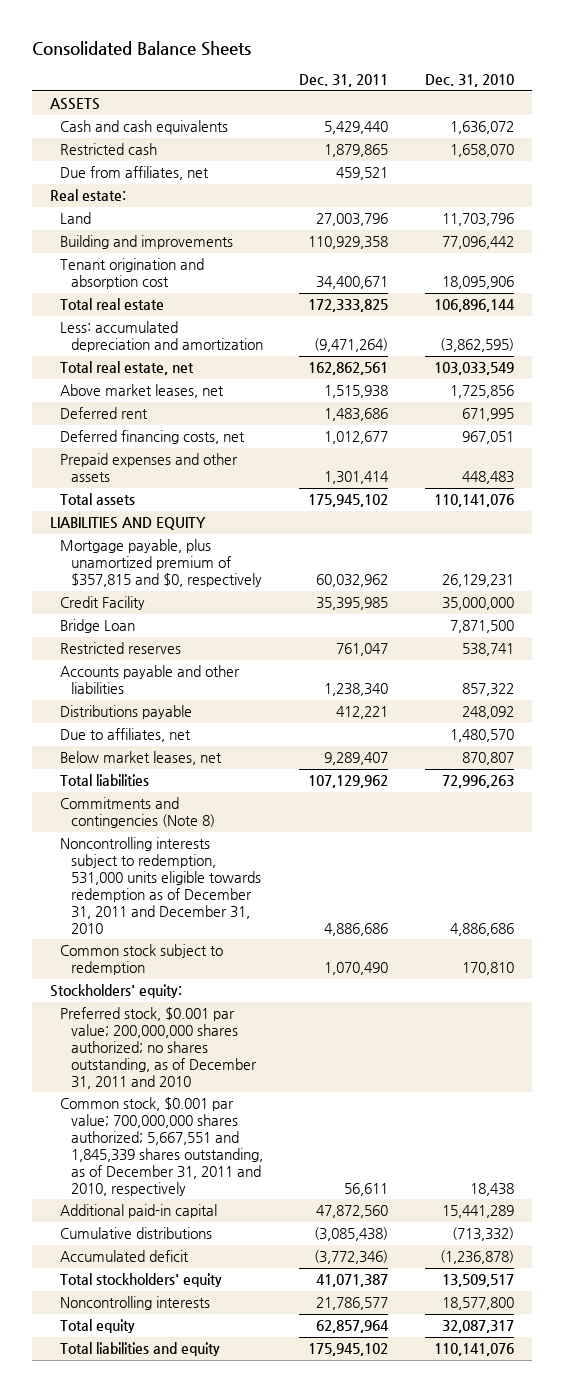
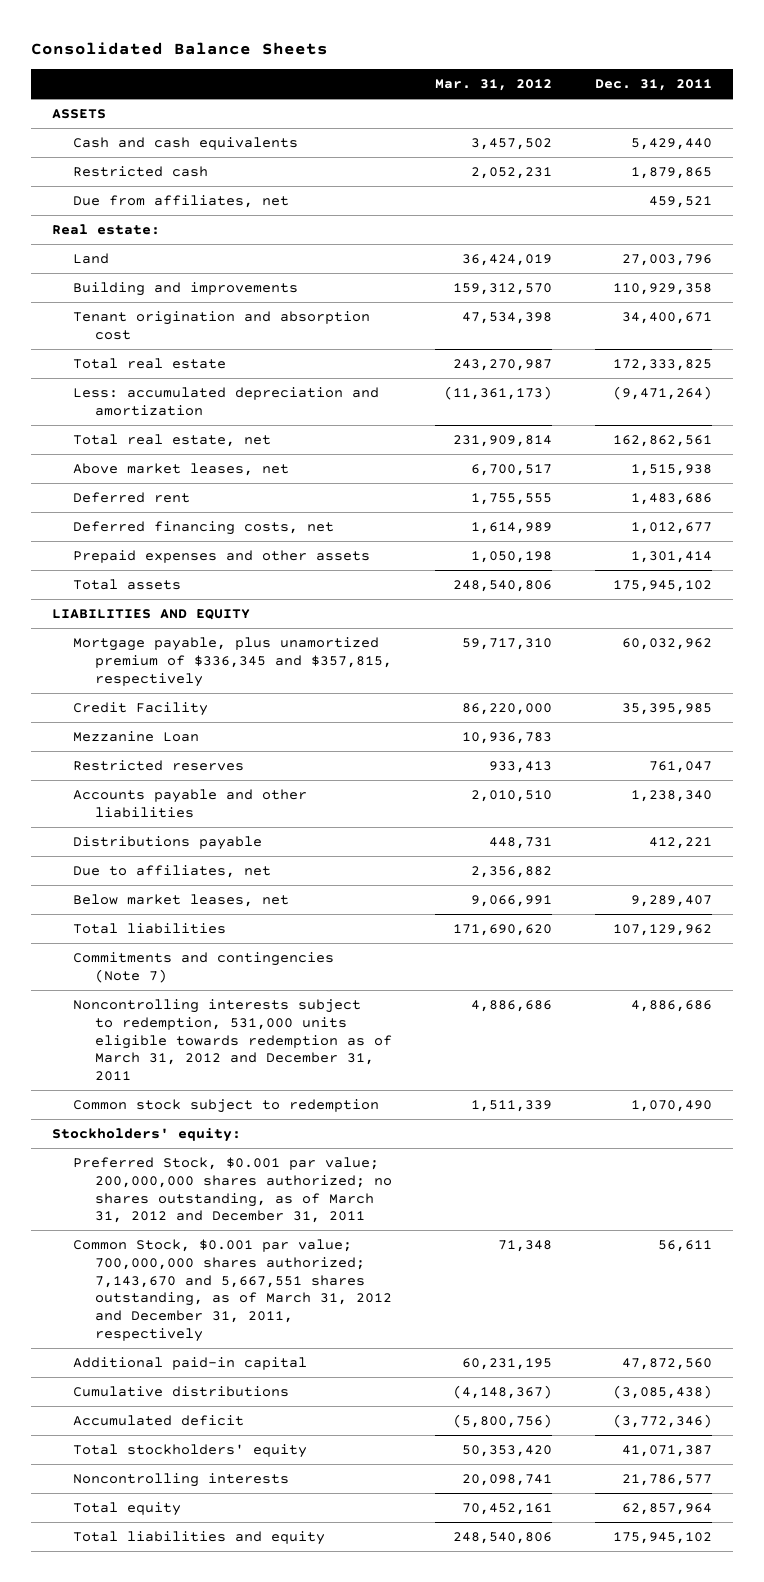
[424,74,514,88] Dec. 31, 2010 -> none
none -> [434,79,552,92] Mar. 31, 2012
[60,539,263,588] Mortgage payable, plus unamortized premium of $357,815 and $0, respectively -> [73,636,392,687] Mortgage payable, plus unamortized premium of $336,345 and $357,815, respectively
[60,619,136,634] Bridge Loan -> [73,730,200,742] Mezzanine Loan
[60,797,216,829] Commitments and contingencies (Note 8) -> [73,951,335,983] Commitments and contingencies (Note 7)
[60,837,262,934] Noncontrolling interests subject to redemption, 531,000 units eligible towards redemption as of December 31, 2011 and December 31, 2010 -> [73,998,392,1082] Noncontrolling interests subject to redemption, 531,000 units eligible towards redemption as of March 31, 2012 and December 31, 2011
[60,1007,258,1089] Preferred stock, $0.001 par value; 200,000,000 shares authorized; no shares outstanding, as of December 31, 2011 and 2010 -> [73,1156,392,1224] Preferred Stock, $0.001 par value; 200,000,000 shares authorized; no shares outstanding, as of March 31, 2012 and December 31, 2011
[60,1097,264,1196] Common stock, $0.001 par value; 700,000,000 shares authorized; 5,667,551 and 1,845,339 shares outstanding, as of December 31, 2011 and 2010, respectively -> [73,1238,392,1342] Common Stock, $0.001 par value; 700,000,000 shares authorized; 7,143,670 and 5,667,551 shares outstanding, as of March 31, 2012 and December 31, 2011, respectively

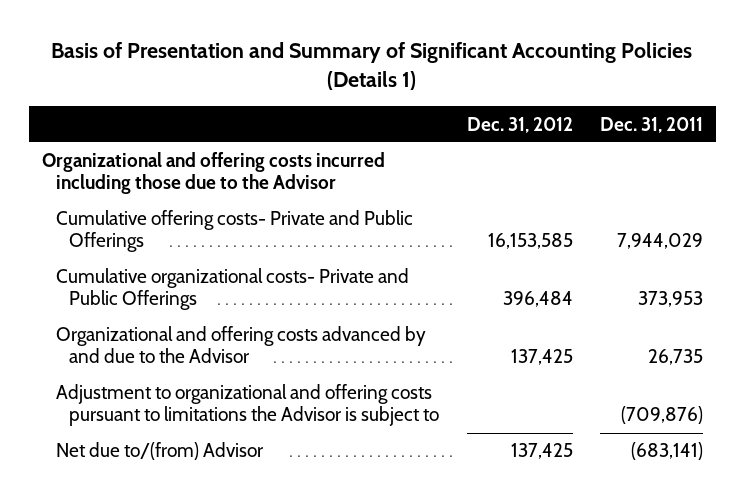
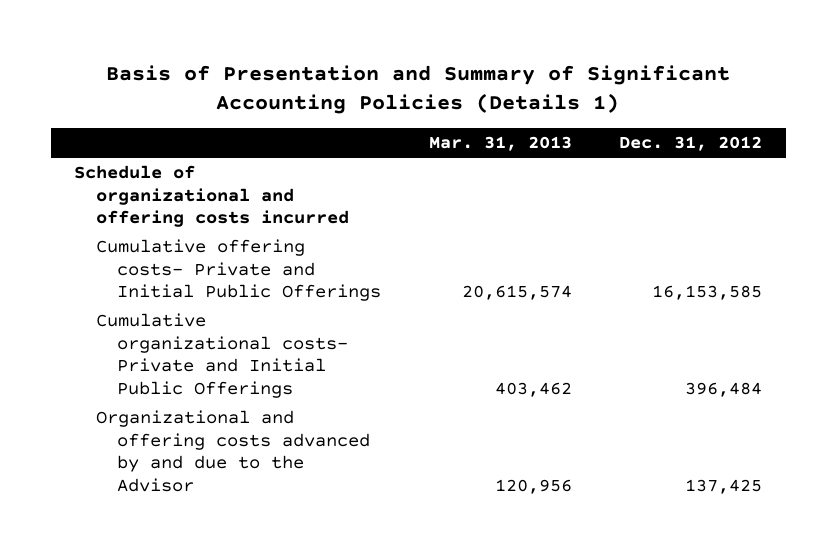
[599,116,703,133] Dec. 31, 2011 -> none
none -> [428,136,572,152] Mar. 31, 2013
[42,152,386,195] Organizational and offering costs incurred including those due to the Advisor -> [74,165,349,228] Schedule of organizational and offering costs incurred
[55,210,413,253] Cumulative offering costs- Private and Public Offerings -> [95,239,381,302] Cumulative offering costs- Private and Initial Public Offerings
[55,268,409,311] Cumulative organizational costs- Private and Public Offerings -> [95,313,348,398] Cumulative organizational costs- Private and Initial Public Offerings
[55,384,440,427] Adjustment to organizational and offering costs pursuant to limitations the Advisor is subject to -> none
[55,442,264,461] Net due to/(from) Advisor -> none

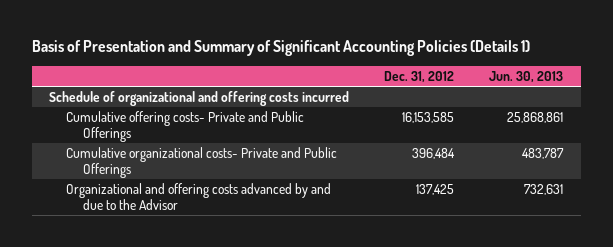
[428,136,572,152] Mar. 31, 2013 -> none
none -> [489,70,564,83] Jun. 30, 2013
[95,239,381,302] Cumulative offering costs- Private and Initial Public Offerings -> [66,111,305,142] Cumulative offering costs- Private and Public Offerings
[95,313,348,398] Cumulative organizational costs- Private and Initial Public Offerings -> [66,147,338,178] Cumulative organizational costs- Private and Public Offerings

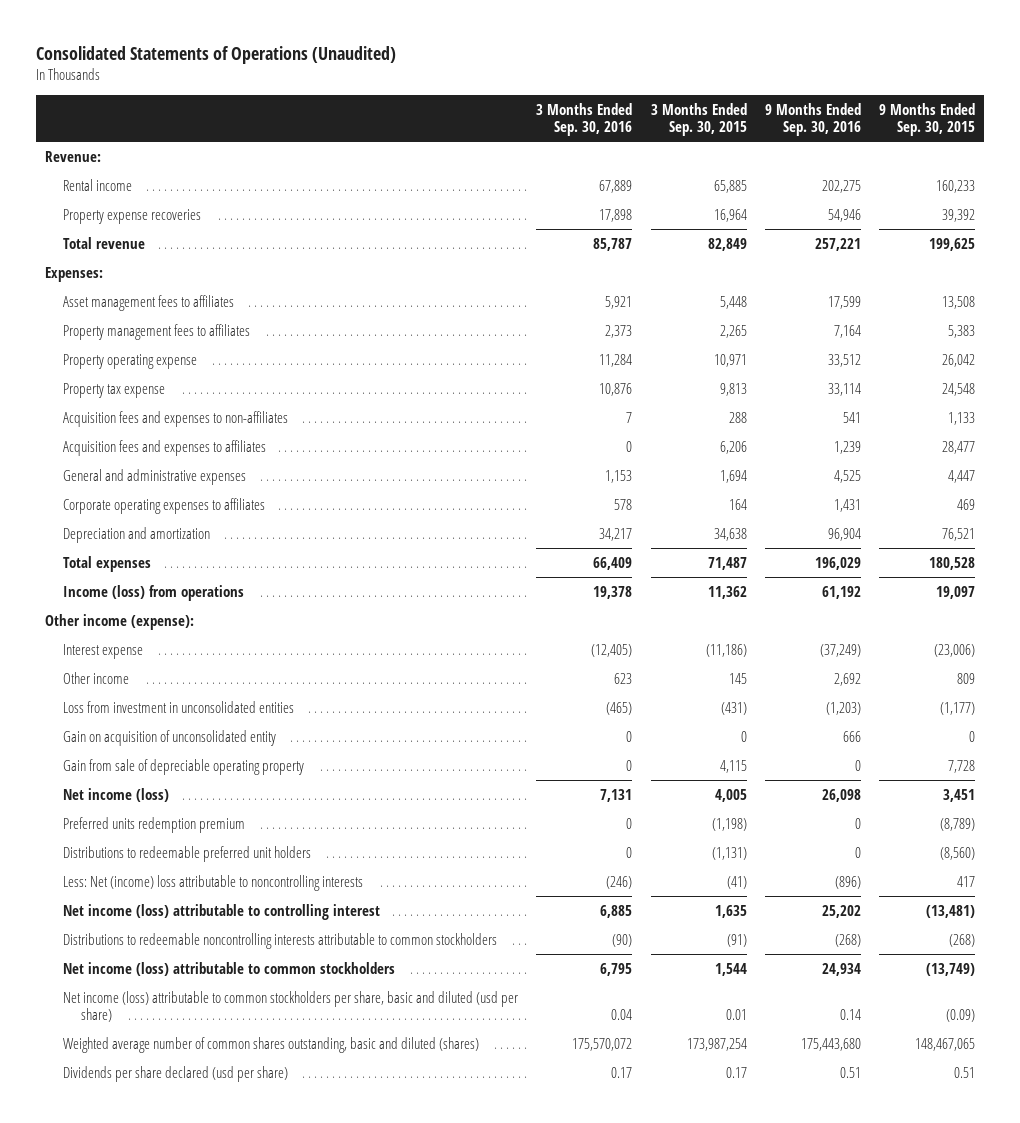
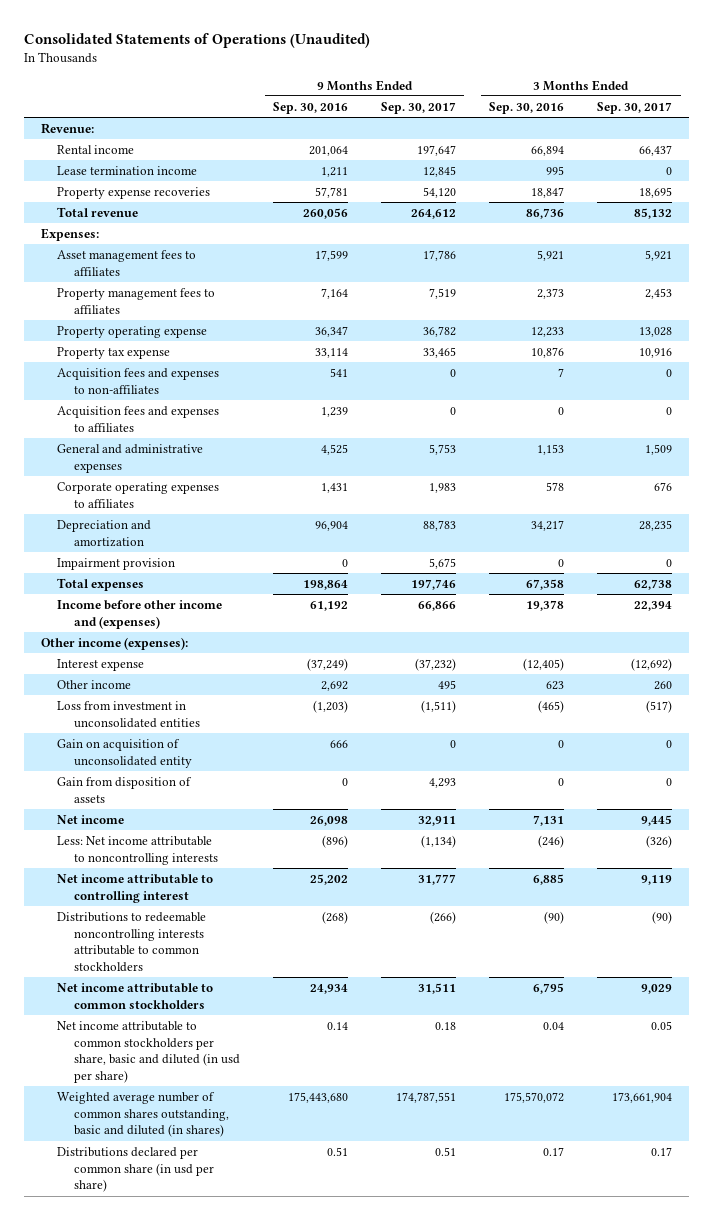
[650,102,747,137] 3 Months Ended Sep. 30, 2015 -> none
[878,102,975,137] 9 Months Ended Sep. 30, 2015 -> none
none -> [381,101,457,114] Sep. 30, 2017
none -> [597,101,673,114] Sep. 30, 2017
[599,179,633,193] 67,889 -> [531,145,565,156] 66,894
[821,179,861,193] 202,275 -> [308,145,348,156] 201,064
none -> [57,165,198,175] Lease termination income
[599,208,633,222] 17,898 -> [531,186,565,198] 18,847
[827,208,861,222] 54,946 -> [314,186,348,198] 57,781
[593,237,633,251] 85,787 -> [526,207,565,219] 86,736
[814,237,861,251] 257,221 -> [302,207,348,219] 260,056
[599,353,633,367] 11,284 -> [531,326,565,337] 12,233
[827,353,861,367] 33,512 -> [314,325,348,337] 36,347
none -> [57,557,176,570] Impairment provision
[593,556,633,570] 66,409 -> [526,578,565,590] 67,358
[814,556,861,570] 196,029 -> [302,579,348,590] 198,864
[63,584,245,601] Income (loss) from operations -> [57,599,223,629] Income before other income and (expenses)
[45,613,195,630] Other income (expense): -> [40,636,188,650] Other income (expenses):
[63,758,305,775] Gain from sale of depreciable operating property -> none
[63,816,246,833] Preferred units redemption premium -> none
[63,845,312,862] Distributions to redeemable preferred unit holders -> none
none -> [57,776,193,803] Gain from disposition of assets
[63,787,170,802] Net income (loss) -> [57,814,125,824] Net income
[63,874,364,891] Less: Net (income) loss attributable to noncontrolling interests -> [57,835,218,865] Less: Net income attributable to noncontrolling interests
[63,903,381,920] Net income (loss) attributable to controlling interest -> [57,873,214,903] Net income attributable to controlling interest
[63,961,396,976] Net income (loss) attributable to common stockholders -> [57,982,214,1009] Net income attributable to common stockholders
[63,990,519,1023] Net income (loss) attributable to common stockholders per share, basic and diluted (usd per share) -> [57,1020,240,1084] Net income attributable to common stockholders per share, basic and diluted (in usd per share)
[63,1036,480,1053] Weighted average number of common shares outstanding, basic and diluted (shares) -> [57,1091,229,1138] Weighted average number of common shares outstanding, basic and diluted (in shares)
[63,1065,289,1082] Dividends per share declared (usd per share) -> [57,1146,214,1193] Distributions declared per common share (in usd per share)

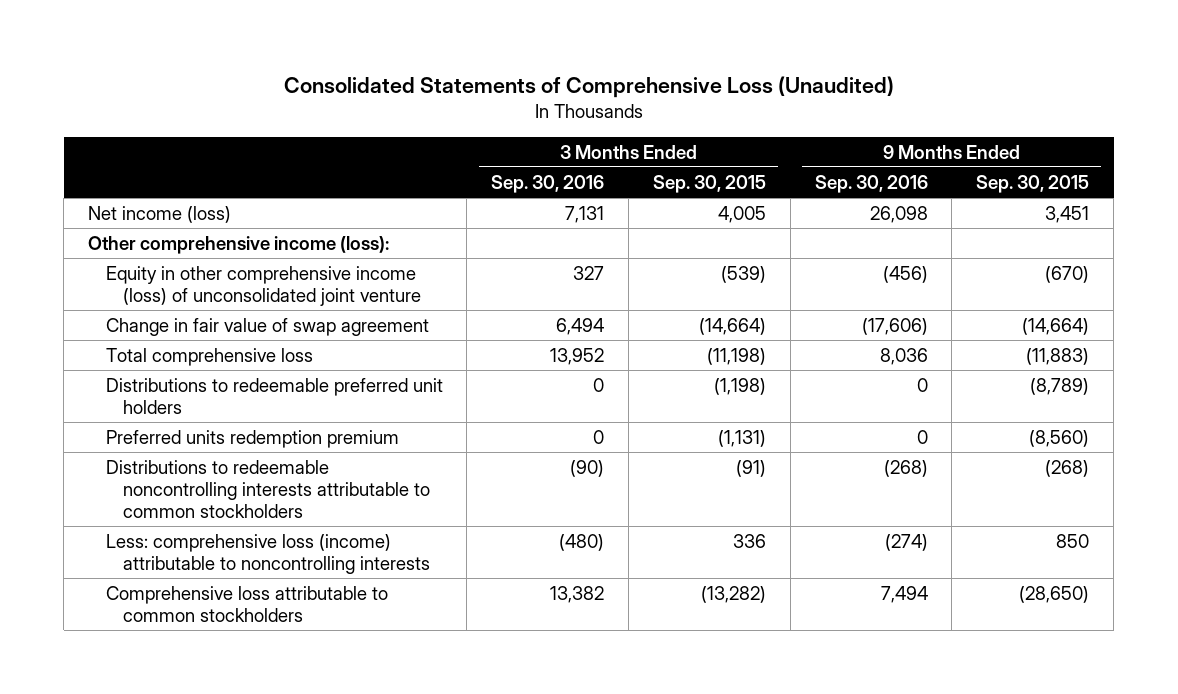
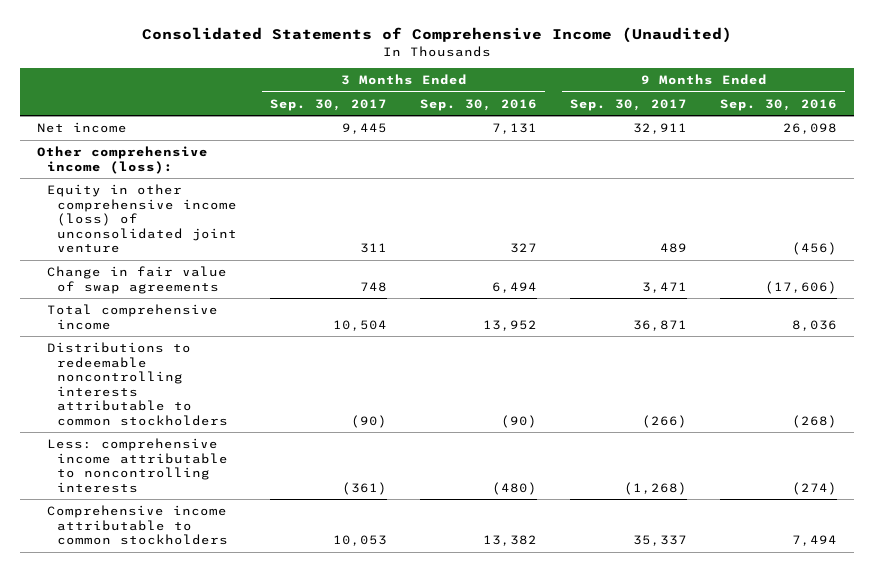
[283,75,894,98] Consolidated Statements of Comprehensive Loss (Unaudited) -> [141,27,732,44] Consolidated Statements of Comprehensive Income (Unaudited)
[652,174,766,193] Sep. 30, 2015 -> none
[976,174,1090,193] Sep. 30, 2015 -> none
none -> [270,98,388,111] Sep. 30, 2017
none -> [570,98,688,111] Sep. 30, 2017
[88,205,232,223] Net income (loss) -> [36,122,127,134] Net income
[105,377,443,414] Distributions to redeemable preferred unit holders -> none
[105,429,399,448] Preferred units redemption premium -> none
[105,317,429,336] Change in fair value of swap agreement -> [47,266,228,294] Change in fair value of swap agreements
[105,347,313,366] Total comprehensive loss -> [47,304,219,330] Total comprehensive income
[105,533,430,574] Less: comprehensive loss (income) attributable to noncontrolling interests -> [47,438,229,493] Less: comprehensive income attributable to noncontrolling interests
[105,585,388,622] Comprehensive loss attributable to common stockholders -> [47,505,229,546] Comprehensive income attributable to common stockholders

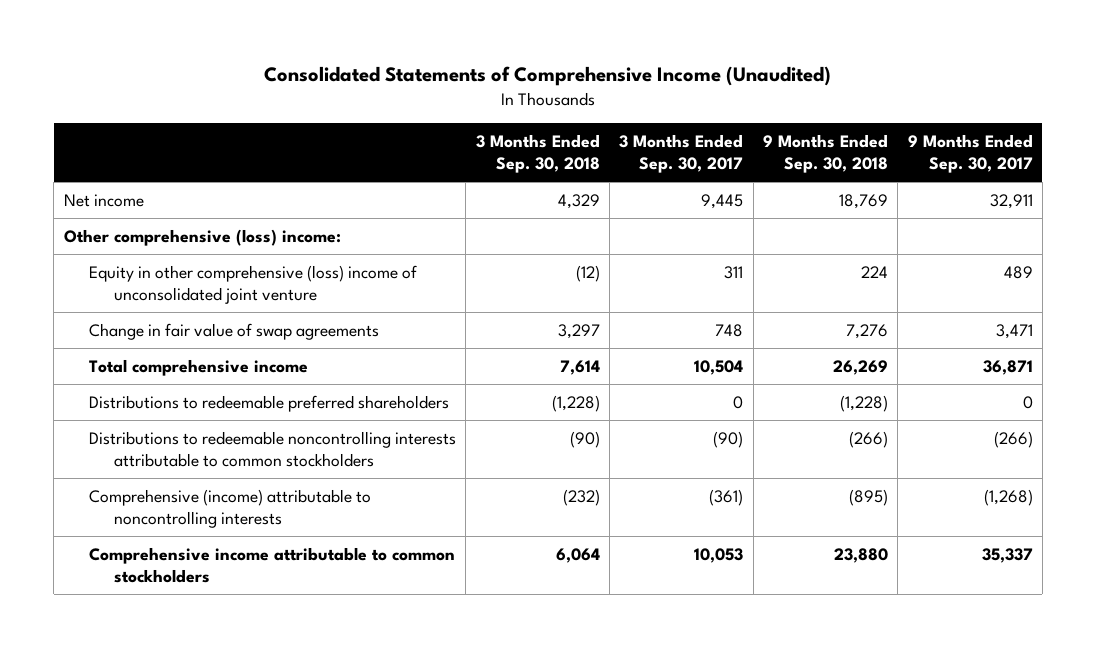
[420,98,538,111] Sep. 30, 2016 -> none
[720,98,838,111] Sep. 30, 2016 -> none
none -> [475,133,600,174] 3 Months Ended Sep. 30, 2018
none -> [762,133,888,174] 9 Months Ended Sep. 30, 2018
[36,146,208,174] Other comprehensive income (loss): -> [63,228,341,246] Other comprehensive (loss) income:
[47,184,238,254] Equity in other comprehensive income (loss) of unconsolidated joint venture -> [88,264,417,305] Equity in other comprehensive (loss) income of unconsolidated joint venture
none -> [88,394,449,412] Distributions to redeemable preferred shareholders
[47,438,229,493] Less: comprehensive income attributable to noncontrolling interests -> [88,488,371,529] Comprehensive (income) attributable to noncontrolling interests

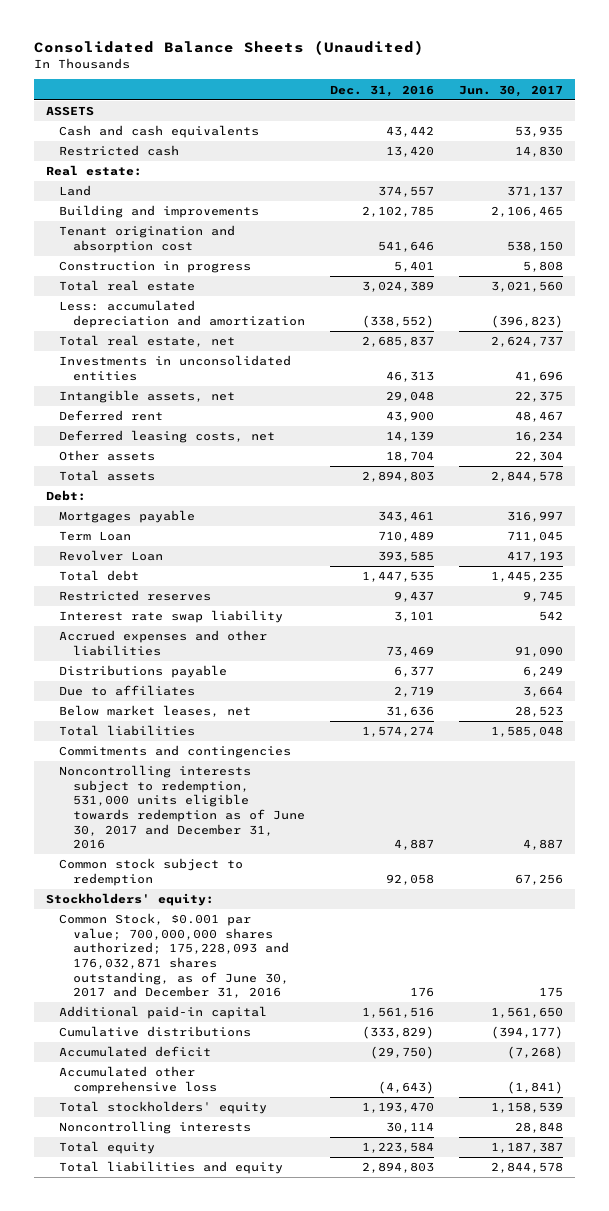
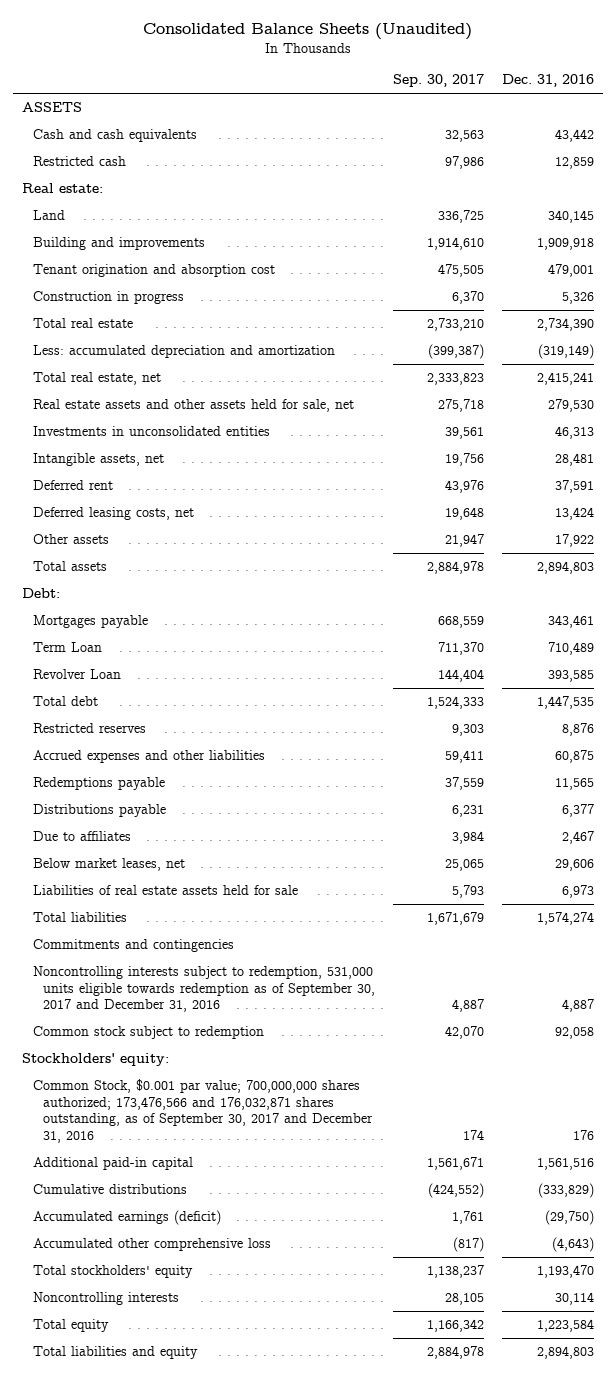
[458,84,563,97] Jun. 30, 2017 -> none
none -> [392,74,484,88] Sep. 30, 2017
[385,146,434,158] 13,420 -> [554,157,594,170] 12,859
[377,186,434,198] 374,557 -> [547,210,594,224] 340,145
[361,206,434,218] 2,102,785 -> [536,238,594,251] 1,909,918
[377,240,434,252] 541,646 -> [547,264,594,278] 479,001
[393,261,434,273] 5,401 -> [561,292,594,305] 5,326
[361,281,434,293] 3,024,389 -> [536,318,594,332] 2,734,390
[361,314,434,328] (338,552) -> [537,344,594,360] (319,149)
[361,336,434,348] 2,685,837 -> [536,372,594,386] 2,415,241
none -> [32,399,354,413] Real estate assets and other assets held for sale, net
[385,391,434,403] 29,048 -> [554,453,594,467] 28,481
[385,411,434,423] 43,900 -> [554,480,594,494] 37,591
[385,431,434,443] 14,139 -> [554,507,594,521] 13,424
[385,451,434,463] 18,704 -> [554,534,594,548] 17,922
[59,610,284,624] Interest rate swap liability -> none
[393,591,434,603] 9,437 -> [561,723,594,737] 8,876
[385,645,434,657] 73,469 -> [554,750,594,764] 60,875
none -> [32,777,165,791] Redemptions payable
[393,686,434,698] 2,719 -> [561,831,594,845] 2,467
[385,706,434,718] 31,636 -> [554,859,594,872] 29,606
none -> [32,885,298,896] Liabilities of real estate assets held for sale
[59,765,305,850] Noncontrolling interests subject to redemption, 531,000 units eligible towards redemption as of June 30, 2017 and December 31, 2016 -> [32,966,376,1013] Noncontrolling interests subject to redemption, 531,000 units eligible towards redemption as of September 30, 2017 and December 31, 2016
[59,913,289,999] Common Stock, $0.001 par value; 700,000,000 shares authorized; 175,228,093 and 176,032,871 shares outstanding, as of June 30, 2017 and December 31, 2016 -> [32,1079,374,1143] Common Stock, $0.001 par value; 700,000,000 shares authorized; 173,476,566 and 176,032,871 shares outstanding, as of September 30, 2017 and December 31, 2016
[59,1046,212,1058] Accumulated deficit -> [32,1210,221,1226] Accumulated earnings (deficit)

